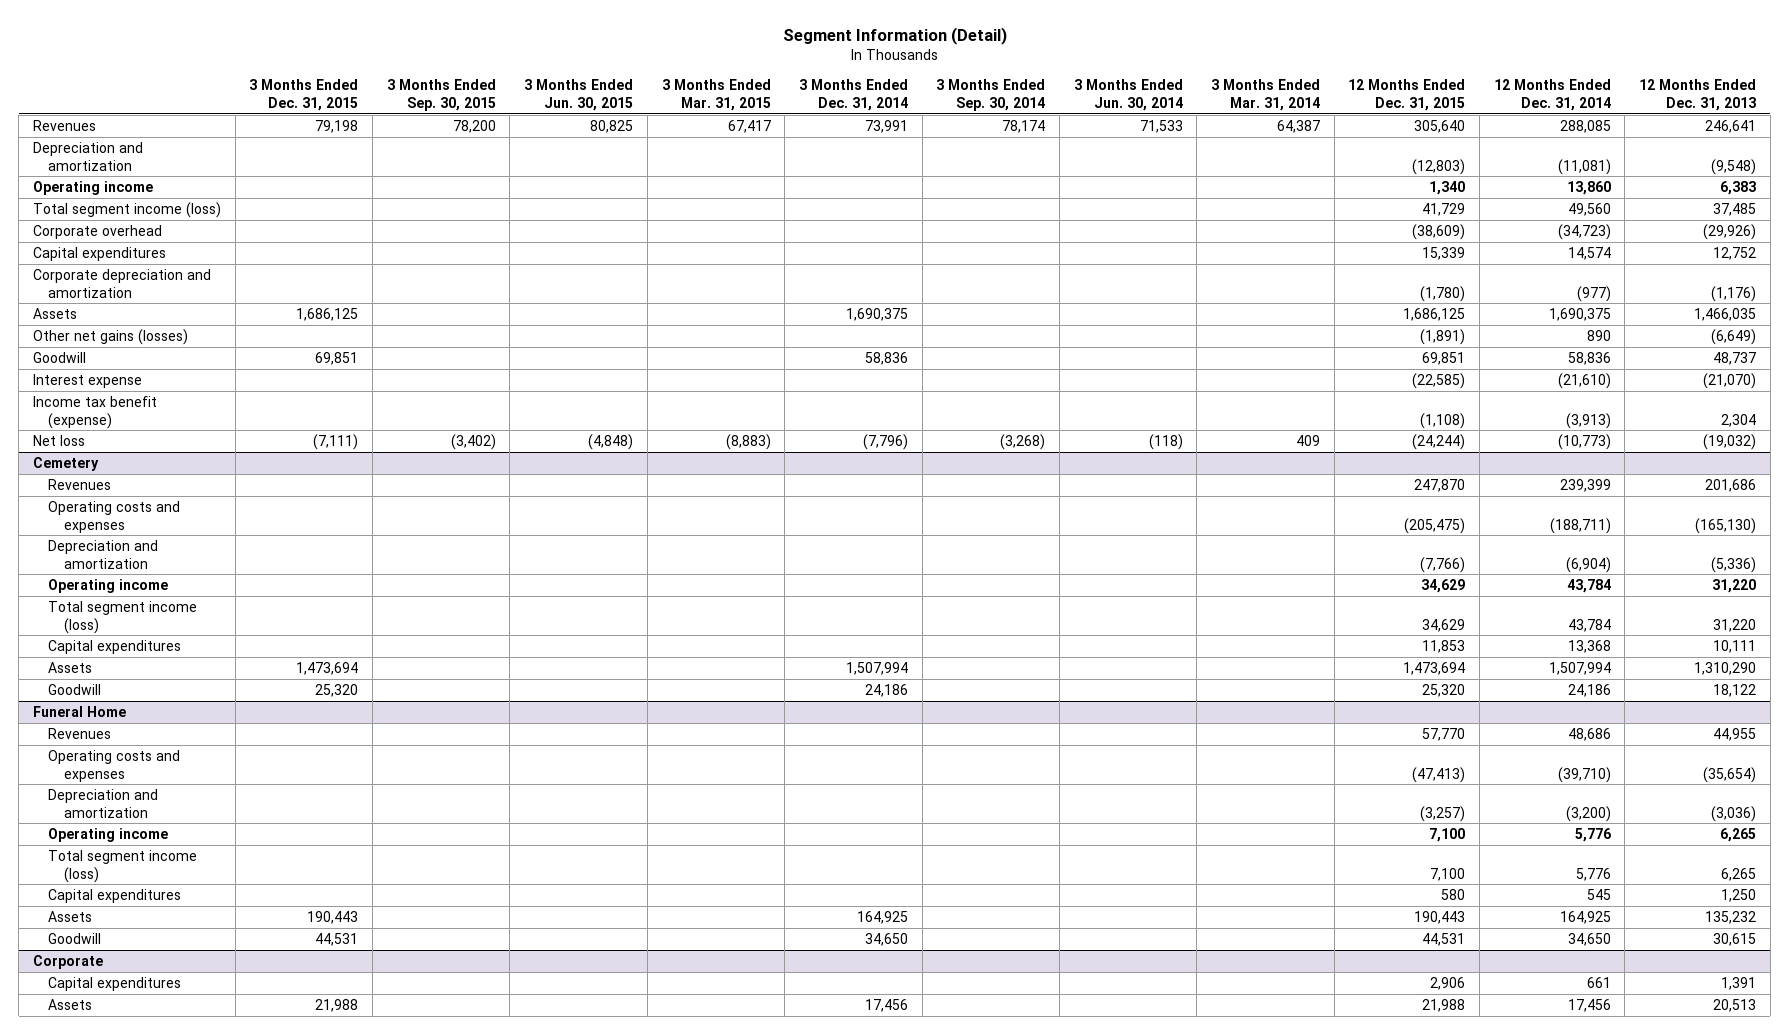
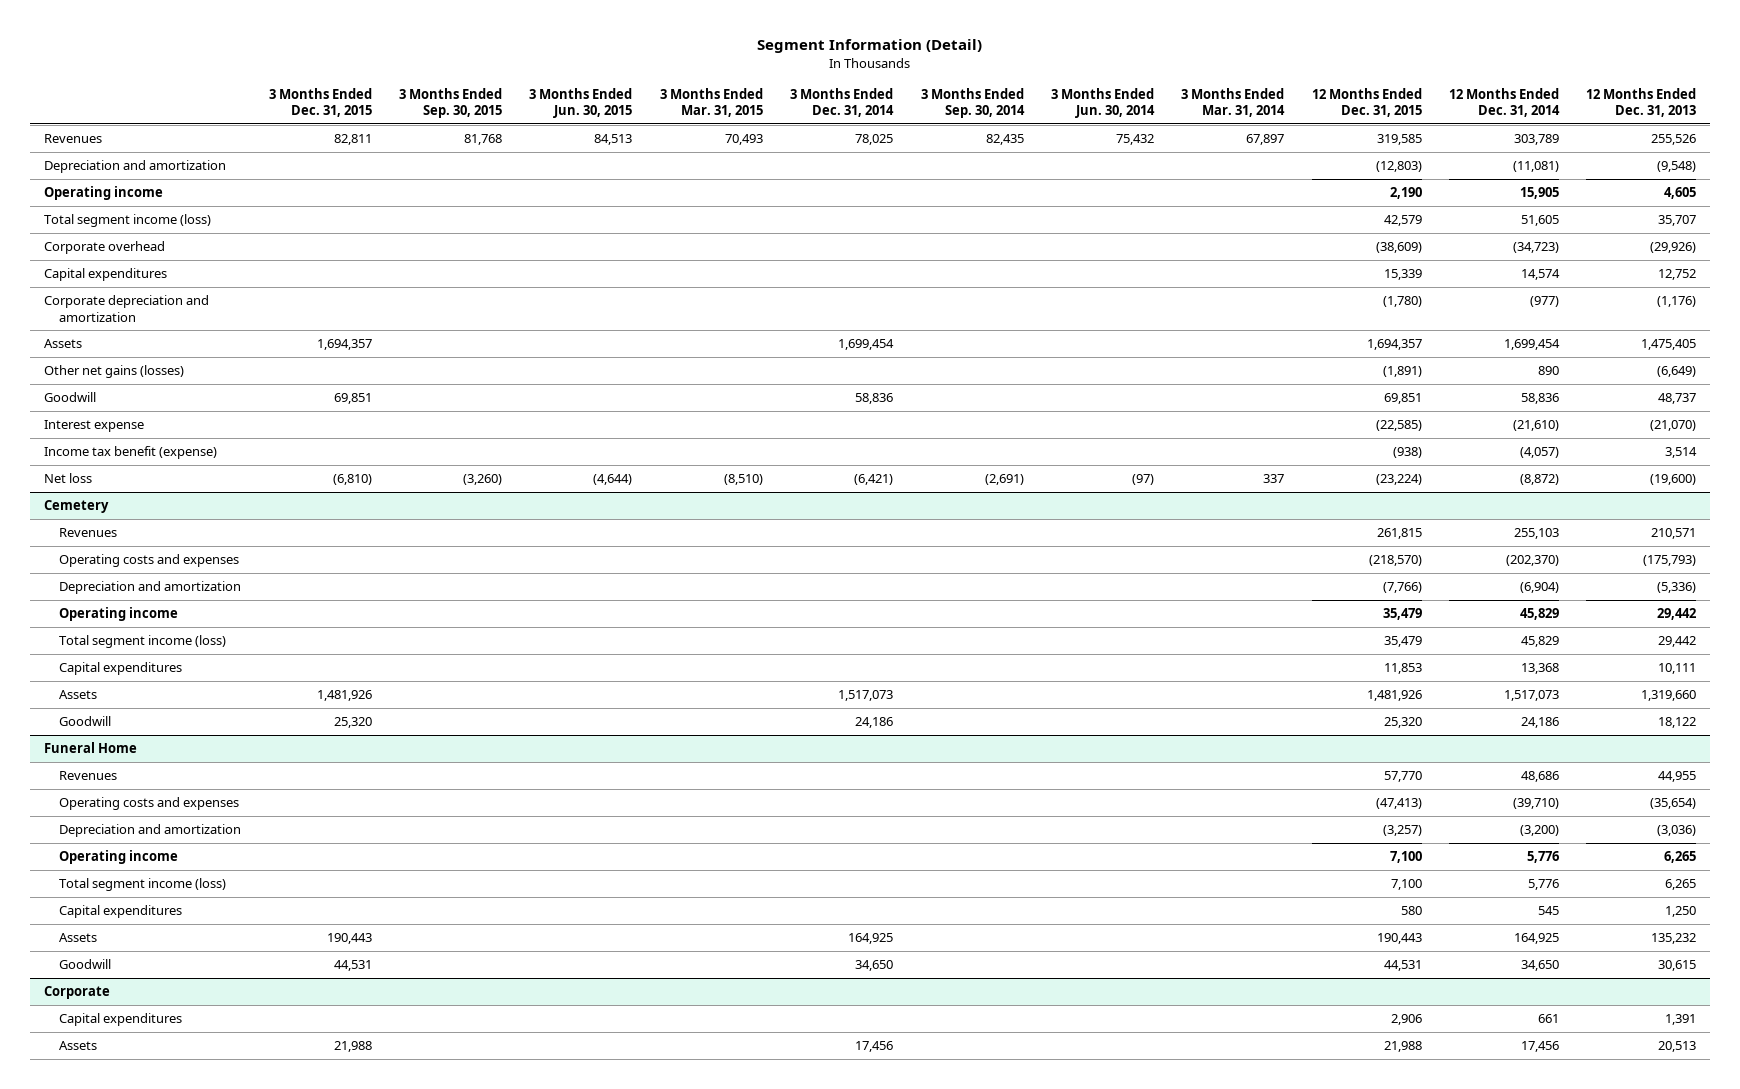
[315,120,359,134] 79,198 -> [333,133,372,145] 82,811
[452,120,496,134] 78,200 -> [464,133,503,145] 81,768
[590,120,634,134] 80,825 -> [594,133,633,145] 84,513
[727,120,771,134] 67,417 -> [724,133,763,145] 70,493
[864,120,908,134] 73,991 -> [855,133,894,145] 78,025
[1002,120,1046,134] 78,174 -> [985,133,1024,145] 82,435
[1139,120,1183,134] 71,533 -> [1115,133,1154,145] 75,432
[1276,120,1320,134] 64,387 -> [1246,133,1285,145] 67,897
[1414,120,1466,134] 305,640 -> [1376,133,1422,145] 319,585
[1559,120,1611,134] 288,085 -> [1513,133,1559,145] 303,789
[1704,120,1756,134] 246,641 -> [1651,133,1697,145] 255,526
[1429,181,1466,196] 1,340 -> [1389,186,1422,199] 2,190
[1566,181,1611,196] 13,860 -> [1519,186,1559,199] 15,905
[1719,181,1756,196] 6,383 -> [1664,186,1697,199] 4,605
[1422,203,1466,217] 41,729 -> [1383,214,1422,226] 42,579
[1567,203,1611,217] 49,560 -> [1520,214,1559,226] 51,605
[1712,203,1756,217] 37,485 -> [1658,214,1697,226] 35,707
[296,308,359,322] 1,686,125 -> [316,338,372,350] 1,694,357
[845,308,908,322] 1,690,375 -> [838,338,895,350] 1,699,454
[1403,308,1466,322] 1,686,125 -> [1366,338,1422,350] 1,694,357
[1548,308,1611,322] 1,690,375 -> [1503,338,1560,350] 1,699,454
[1693,308,1756,322] 1,466,035 -> [1641,338,1697,350] 1,475,405
[1420,412,1466,429] (1,108) -> [1392,446,1422,458] (938)
[1565,412,1611,429] (3,913) -> [1519,446,1559,458] (4,057)
[1720,413,1756,427] 2,304 -> [1665,446,1698,458] 3,514
[313,434,359,451] (7,111) -> [332,473,372,485] (6,810)
[450,434,496,451] (3,402) -> [463,473,503,485] (3,260)
[588,434,634,451] (4,848) -> [593,473,633,485] (4,644)
[725,434,771,451] (8,883) -> [723,473,763,485] (8,510)
[862,434,908,451] (7,796) -> [854,473,894,485] (6,421)
[1000,434,1046,451] (3,268) -> [984,473,1024,485] (2,691)
[1148,434,1183,451] (118) -> [1131,473,1154,485] (97)
[1295,435,1320,447] 409 -> [1263,473,1285,483] 337
[1412,434,1466,451] (24,244) -> [1375,473,1422,485] (23,224)
[1557,434,1611,451] (10,773) -> [1519,473,1559,485] (8,872)
[1702,434,1756,451] (19,032) -> [1650,473,1697,485] (19,600)
[1414,479,1466,493] 247,870 -> [1376,527,1422,539] 261,815
[1559,479,1611,493] 239,399 -> [1513,527,1559,539] 255,103
[1704,479,1756,493] 201,686 -> [1651,527,1697,539] 210,571
[1404,517,1466,534] (205,475) -> [1368,554,1422,566] (218,570)
[1549,517,1611,534] (188,711) -> [1505,554,1559,566] (202,370)
[1694,517,1756,534] (165,130) -> [1643,554,1697,566] (175,793)
[1421,579,1466,594] 34,629 -> [1382,607,1422,620] 35,479
[1566,579,1611,594] 43,784 -> [1519,607,1559,620] 45,829
[1711,579,1756,594] 31,220 -> [1657,607,1697,620] 29,442
[1422,618,1466,632] 34,629 -> [1383,635,1422,647] 35,479
[1567,618,1611,632] 43,784 -> [1520,635,1559,647] 45,829
[1712,618,1756,632] 31,220 -> [1658,635,1697,647] 29,442
[296,662,359,676] 1,473,694 -> [316,689,372,701] 1,481,926
[845,662,908,676] 1,507,994 -> [838,689,894,701] 1,517,073
[1403,662,1466,676] 1,473,694 -> [1366,689,1422,701] 1,481,926
[1548,662,1611,676] 1,507,994 -> [1503,689,1559,701] 1,517,073
[1693,662,1756,676] 1,310,290 -> [1641,689,1697,701] 1,319,660

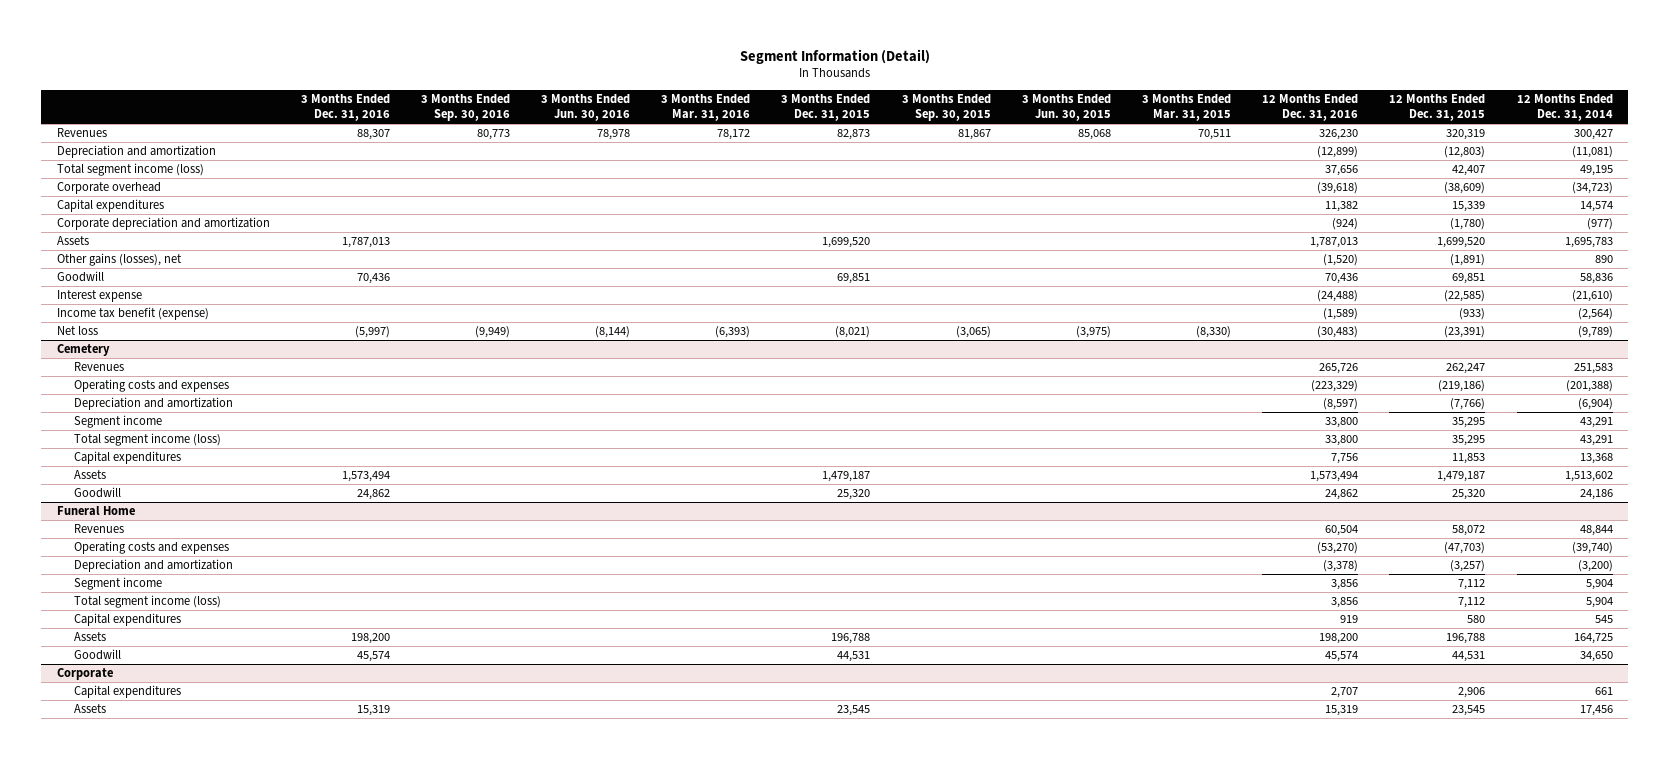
[790,87,895,118] 3 Months Ended Dec. 31, 2014 -> none
[920,87,1025,119] 3 Months Ended Sep. 30, 2014 -> none
[1050,87,1155,119] 3 Months Ended Jun. 30, 2014 -> none
[1181,87,1286,118] 3 Months Ended Mar. 31, 2014 -> none
[1586,87,1697,118] 12 Months Ended Dec. 31, 2013 -> none
none -> [300,94,390,122] 3 Months Ended Dec. 31, 2016
none -> [420,94,510,122] 3 Months Ended Sep. 30, 2016
none -> [541,94,631,122] 3 Months Ended Jun. 30, 2016
none -> [661,94,751,122] 3 Months Ended Mar. 31, 2016
none -> [1262,94,1359,122] 12 Months Ended Dec. 31, 2016
[333,133,372,145] 82,811 -> [837,129,871,141] 82,873
[464,133,503,145] 81,768 -> [957,129,991,141] 81,867
[594,133,633,145] 84,513 -> [1077,129,1111,141] 85,068
[724,133,763,145] 70,493 -> [1198,129,1232,141] 70,511
[1376,133,1422,145] 319,585 -> [1446,129,1486,141] 320,319
[1513,133,1559,145] 303,789 -> [1573,129,1613,141] 300,427
[43,185,163,200] Operating income -> none
[1383,214,1422,226] 42,579 -> [1452,165,1486,177] 42,407
[1520,214,1559,226] 51,605 -> [1579,165,1613,177] 49,195
[316,338,372,350] 1,694,357 -> [822,237,871,249] 1,699,520
[1366,338,1422,350] 1,694,357 -> [1437,237,1486,249] 1,699,520
[1503,338,1560,350] 1,699,454 -> [1564,237,1613,249] 1,695,783
[43,364,184,378] Other net gains (losses) -> [56,253,182,267] Other gains (losses), net
[1392,446,1422,458] (938) -> [1459,308,1486,321] (933)
[1519,446,1559,458] (4,057) -> [1577,308,1613,321] (2,564)
[332,473,372,485] (6,810) -> [835,326,871,339] (8,021)
[463,473,503,485] (3,260) -> [955,326,991,339] (3,065)
[593,473,633,485] (4,644) -> [1075,326,1111,339] (3,975)
[723,473,763,485] (8,510) -> [1196,326,1232,339] (8,330)
[1375,473,1422,485] (23,224) -> [1444,326,1486,339] (23,391)
[1519,473,1559,485] (8,872) -> [1577,326,1613,339] (9,789)
[1376,527,1422,539] 261,815 -> [1446,363,1486,375] 262,247
[1513,527,1559,539] 255,103 -> [1573,363,1613,375] 251,583
[1368,554,1422,566] (218,570) -> [1438,380,1486,393] (219,186)
[1505,554,1559,566] (202,370) -> [1565,380,1613,393] (201,388)
[59,606,179,621] Operating income -> [74,415,163,429] Segment income
[1382,607,1422,620] 35,479 -> [1452,417,1486,429] 35,295
[1519,607,1559,620] 45,829 -> [1579,417,1613,429] 43,291
[1383,635,1422,647] 35,479 -> [1452,435,1486,447] 35,295
[1520,635,1559,647] 45,829 -> [1579,435,1613,447] 43,291
[316,689,372,701] 1,481,926 -> [822,471,871,483] 1,479,187
[1366,689,1422,701] 1,481,926 -> [1437,471,1486,483] 1,479,187
[1503,689,1559,701] 1,517,073 -> [1564,471,1613,483] 1,513,602
[1383,770,1422,782] 57,770 -> [1452,525,1486,537] 58,072
[1520,770,1559,782] 48,686 -> [1579,525,1613,537] 48,844
[1375,797,1422,809] (47,413) -> [1444,542,1486,555] (47,703)
[1512,797,1559,809] (39,710) -> [1571,542,1613,555] (39,740)
[59,849,179,864] Operating income -> [74,577,163,591] Segment income
[1389,850,1422,863] 7,100 -> [1458,579,1486,591] 7,112
[1526,850,1559,863] 5,776 -> [1585,579,1613,591] 5,904
[1390,878,1422,890] 7,100 -> [1458,597,1486,609] 7,112
[1527,878,1559,890] 5,776 -> [1585,597,1613,609] 5,904
[326,932,372,944] 190,443 -> [831,633,871,645] 196,788
[1376,932,1422,944] 190,443 -> [1446,633,1486,645] 196,788
[1513,932,1559,944] 164,925 -> [1573,633,1613,645] 164,725
[333,1040,372,1052] 21,988 -> [837,705,871,717] 23,545
[1383,1040,1422,1052] 21,988 -> [1452,705,1486,717] 23,545

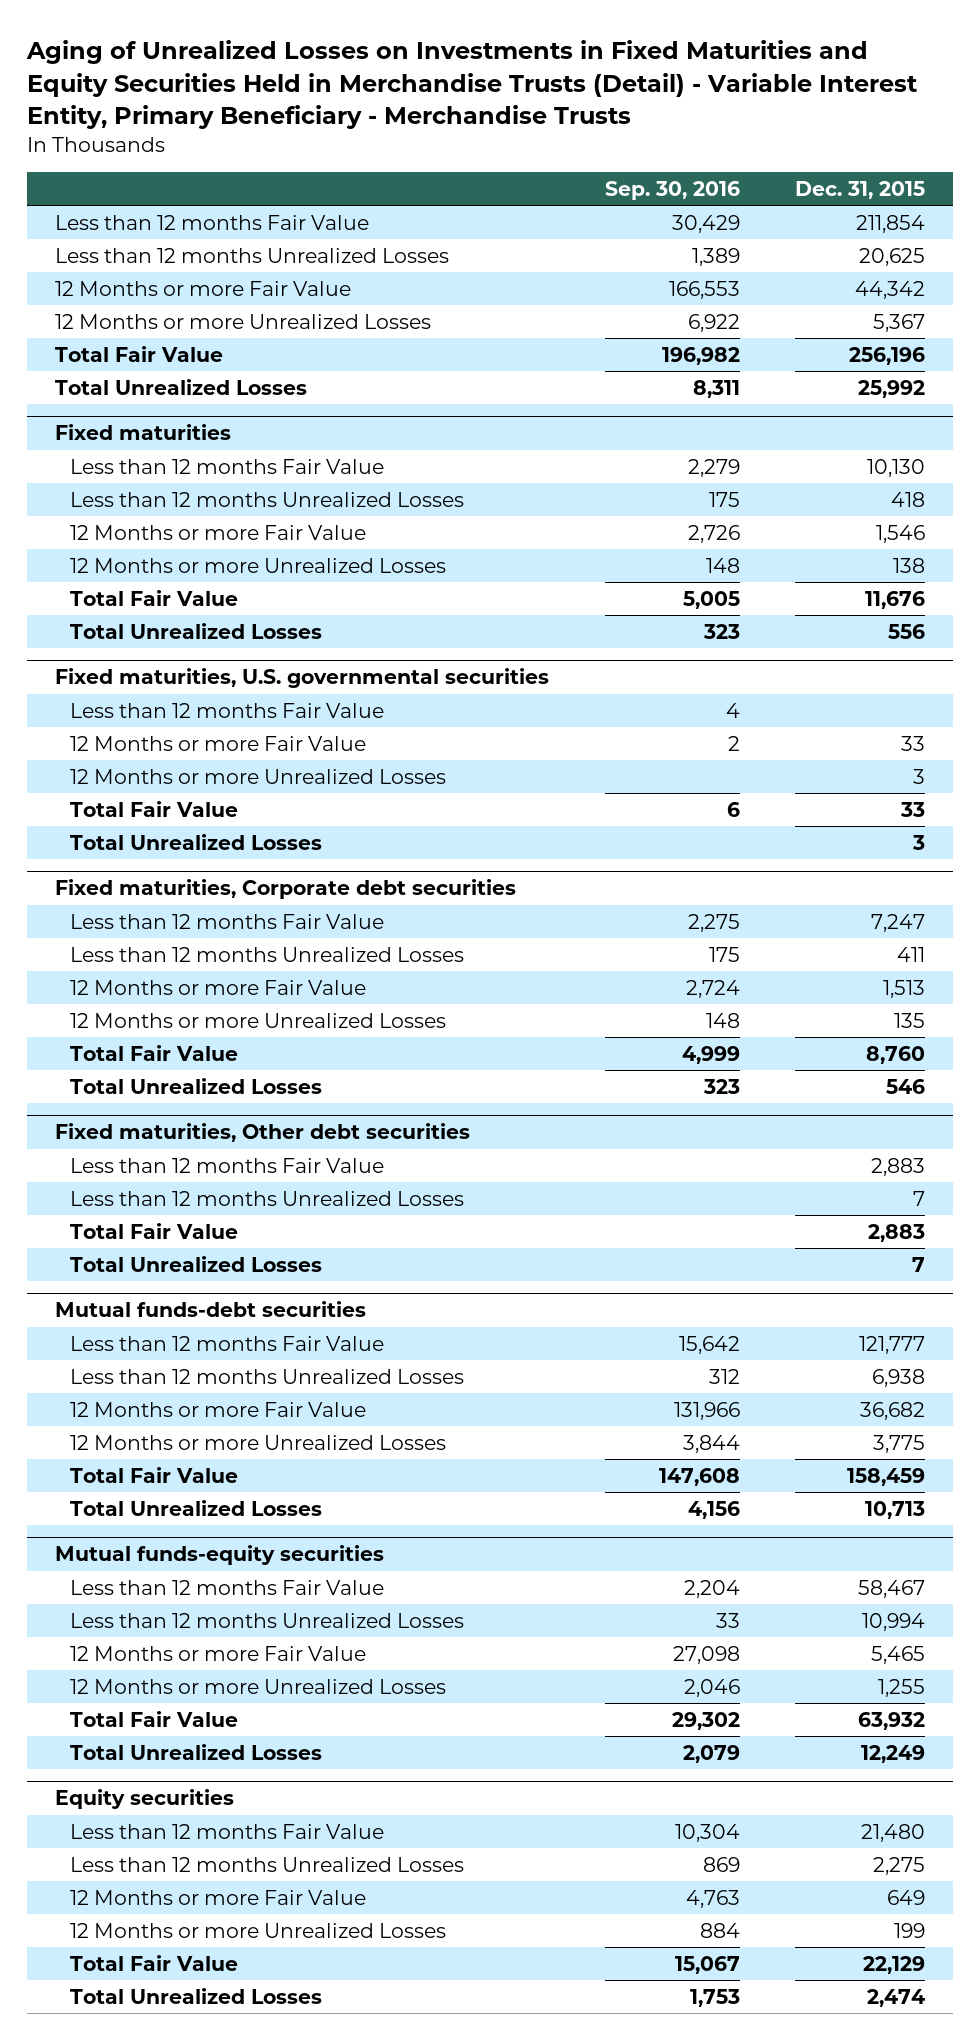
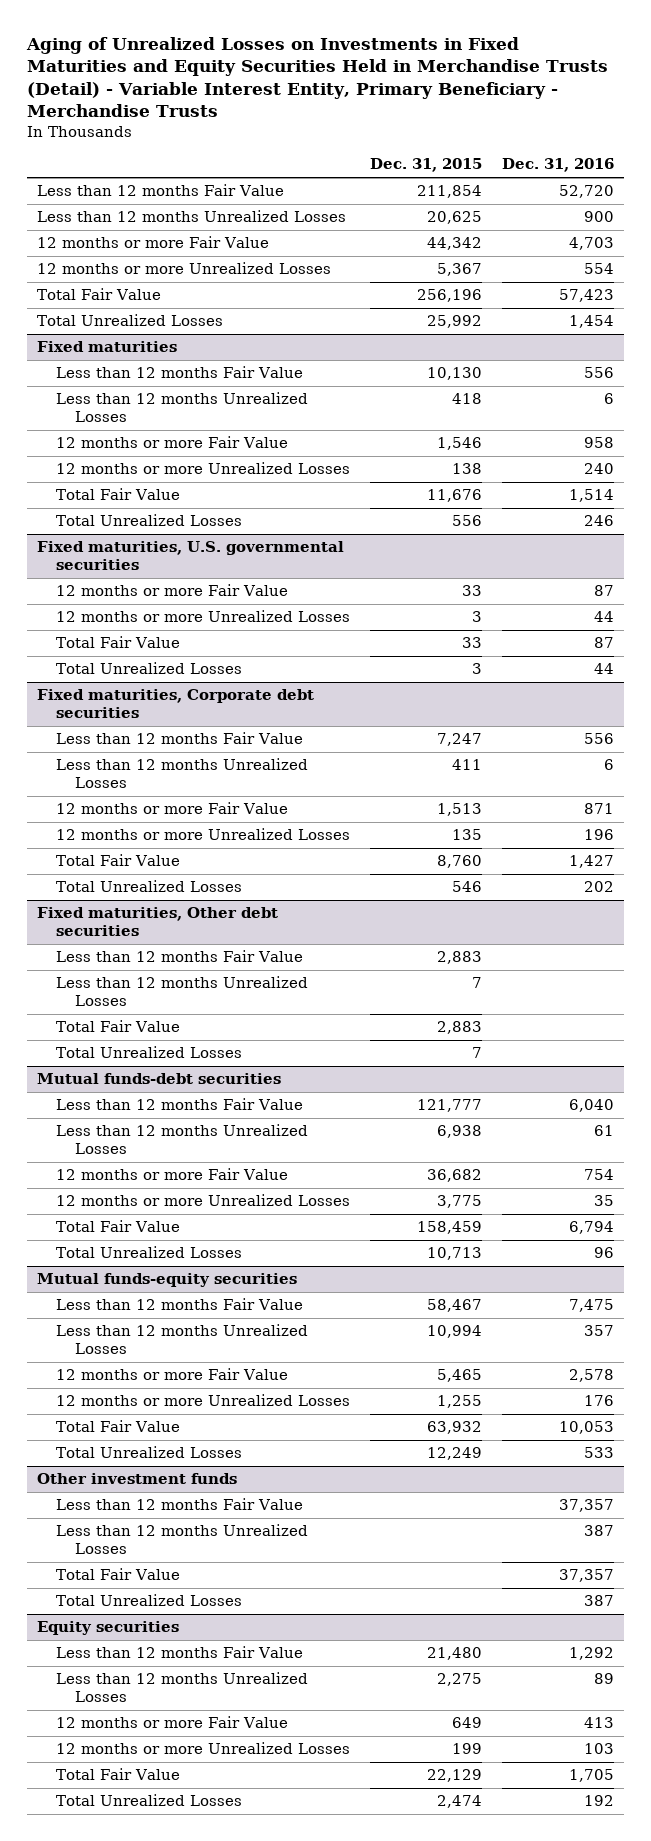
[604,181,740,201] Sep. 30, 2016 -> none
none -> [501,158,614,173] Dec. 31, 2016
[55,280,352,296] 12 Months or more Fair Value -> [37,236,270,249] 12 months or more Fair Value
[55,313,432,329] 12 Months or more Unrealized Losses -> [37,262,332,275] 12 months or more Unrealized Losses
[69,524,366,540] 12 Months or more Fair Value -> [55,436,288,449] 12 months or more Fair Value
[69,557,446,573] 12 Months or more Unrealized Losses -> [55,462,350,475] 12 months or more Unrealized Losses
[69,702,384,718] Less than 12 months Fair Value -> none
[69,735,366,751] 12 Months or more Fair Value -> [55,584,288,597] 12 months or more Fair Value
[69,768,446,784] 12 Months or more Unrealized Losses -> [55,610,350,623] 12 months or more Unrealized Losses
[69,979,366,995] 12 Months or more Fair Value -> [55,802,288,815] 12 months or more Fair Value
[69,1012,446,1028] 12 Months or more Unrealized Losses -> [55,828,350,841] 12 months or more Unrealized Losses
[69,1401,366,1417] 12 Months or more Fair Value -> [55,1168,288,1181] 12 months or more Fair Value
[69,1434,446,1450] 12 Months or more Unrealized Losses -> [55,1194,350,1207] 12 months or more Unrealized Losses
[69,1645,366,1661] 12 Months or more Fair Value -> [55,1368,288,1381] 12 months or more Fair Value
[69,1678,446,1694] 12 Months or more Unrealized Losses -> [55,1394,350,1407] 12 months or more Unrealized Losses
none -> [37,1473,238,1485] Other investment funds
none -> [55,1498,303,1511] Less than 12 months Fair Value
none -> [55,1524,308,1554] Less than 12 months Unrealized Losses
none -> [55,1568,180,1581] Total Fair Value
none -> [55,1594,242,1607] Total Unrealized Losses
[69,1889,366,1905] 12 Months or more Fair Value -> [55,1716,288,1729] 12 months or more Fair Value
[69,1922,446,1938] 12 Months or more Unrealized Losses -> [55,1742,350,1755] 12 months or more Unrealized Losses

